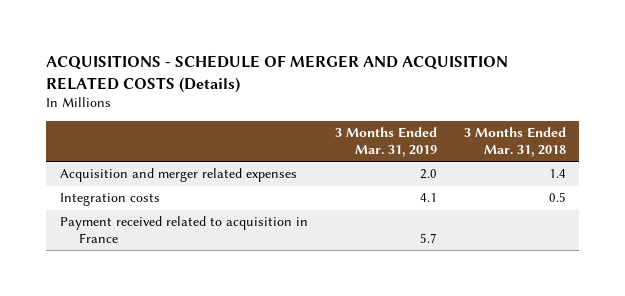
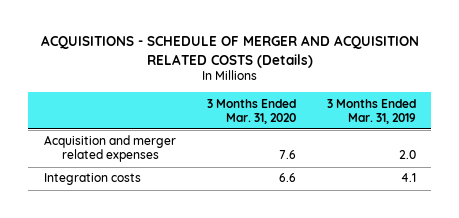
[463,127,566,158] 3 Months Ended Mar. 31, 2018 -> none
none -> [206,98,296,124] 3 Months Ended Mar. 31, 2020
[59,216,308,243] Payment received related to acquisition in France -> none

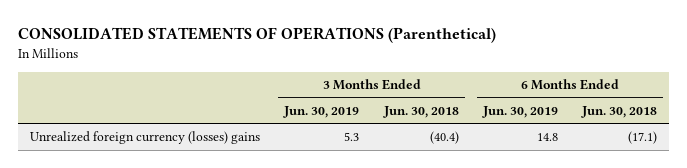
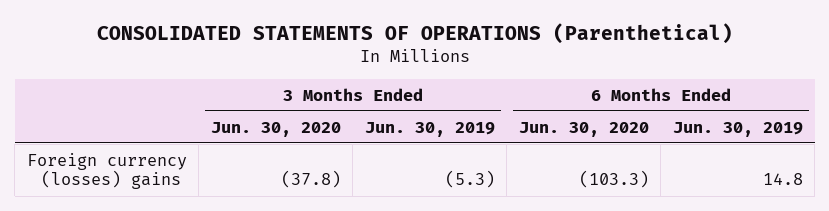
[382,105,459,118] Jun. 30, 2018 -> none
[580,105,657,118] Jun. 30, 2018 -> none
none -> [210,121,341,137] Jun. 30, 2020
none -> [518,121,649,137] Jun. 30, 2020
[30,131,261,145] Unrealized foreign currency (losses) gains -> [26,152,187,190] Foreign currency (losses) gains
[344,132,360,142] 5.3 -> [444,170,495,189] (5.3)

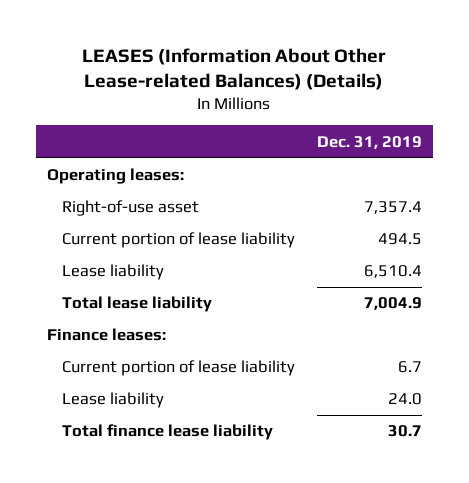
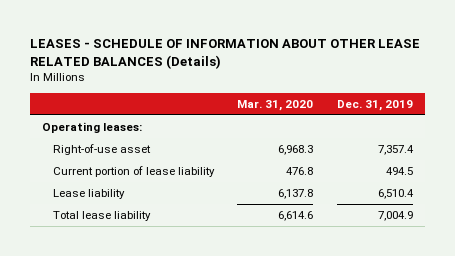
[82,47,387,90] LEASES (Information About Other Lease-related Balances) (Details) -> [30,39,421,69] LEASES - SCHEDULE OF INFORMATION ABOUT OTHER LEASE RELATED BALANCES (Details)
none -> [237,99,314,111] Mar. 31, 2020
[46,328,166,342] Finance leases: -> none
[62,360,296,377] Current portion of lease liability -> none
[62,392,165,409] Lease liability -> none
[62,424,274,441] Total finance lease liability -> none

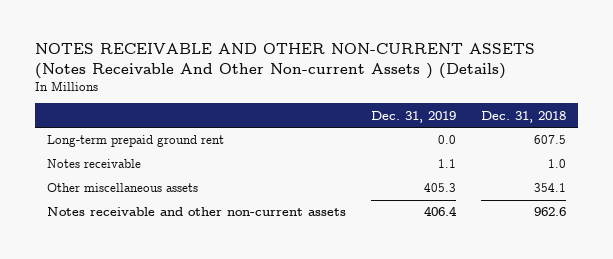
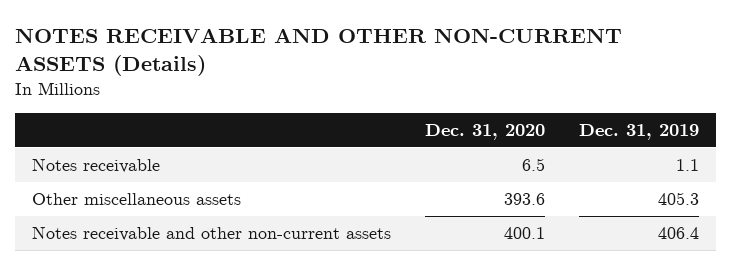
[34,43,535,79] NOTES RECEIVABLE AND OTHER NON-CURRENT ASSETS (Notes Receivable And Other Non-current Assets ) (Details) -> [15,27,623,76] NOTES RECEIVABLE AND OTHER NON-CURRENT ASSETS (Details)
[480,110,566,123] Dec. 31, 2018 -> none
none -> [425,123,546,140] Dec. 31, 2020
[47,135,225,148] Long-term prepaid ground rent -> none

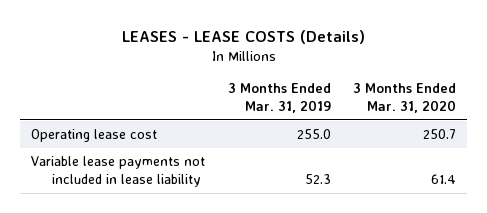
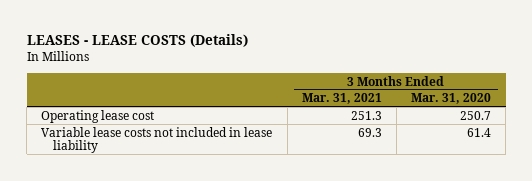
[227,82,331,113] 3 Months Ended Mar. 31, 2019 -> none
none -> [301,93,382,105] Mar. 31, 2021
[31,156,206,188] Variable lease payments not included in lease liability -> [41,126,273,154] Variable lease costs not included in lease liability

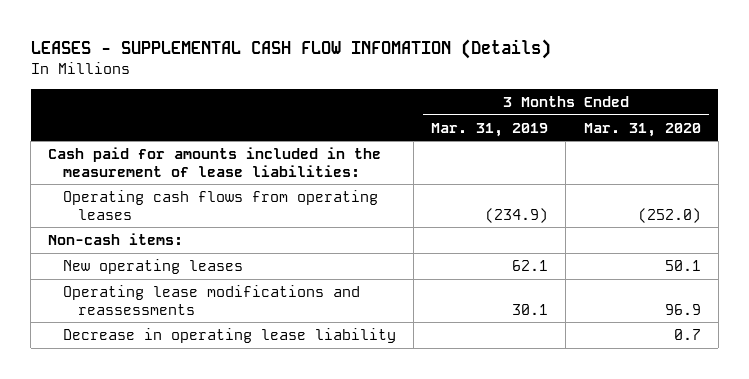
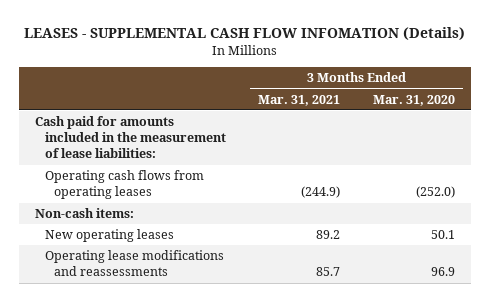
[431,122,549,137] Mar. 31, 2019 -> none
none -> [258,94,341,106] Mar. 31, 2021
[63,328,397,344] Decrease in operating lease liability -> none

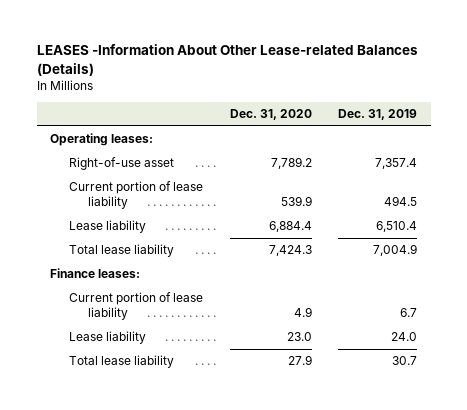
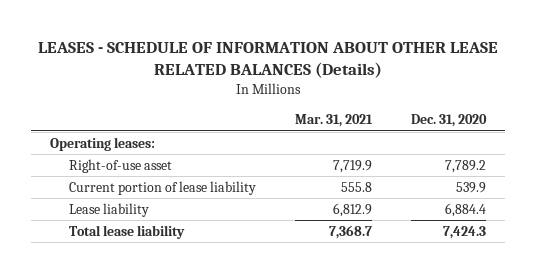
[36,44,418,76] LEASES -Information About Other Lease-related Balances (Details) -> [38,41,499,78] LEASES - SCHEDULE OF INFORMATION ABOUT OTHER LEASE RELATED BALANCES (Details)
[338,109,418,121] Dec. 31, 2019 -> none
none -> [294,114,373,128] Mar. 31, 2021
[50,268,141,279] Finance leases: -> none
[68,292,203,321] Current portion of lease liability -> none
[68,331,146,345] Lease liability -> none
[68,355,174,369] Total lease liability -> none

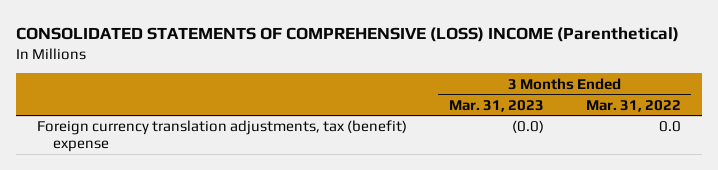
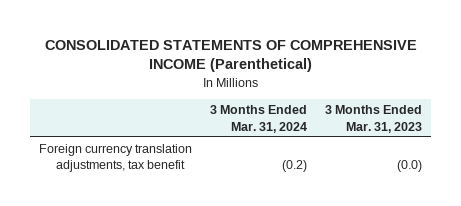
[15,26,679,42] CONSOLIDATED STATEMENTS OF COMPREHENSIVE (LOSS) INCOME (Parenthetical) -> [44,39,417,73] CONSOLIDATED STATEMENTS OF COMPREHENSIVE INCOME (Parenthetical)
[585,99,681,112] Mar. 31, 2022 -> none
none -> [210,105,308,133] 3 Months Ended Mar. 31, 2024
[36,120,407,153] Foreign currency translation adjustments, tax (benefit) expense -> [39,143,193,173] Foreign currency translation adjustments, tax benefit

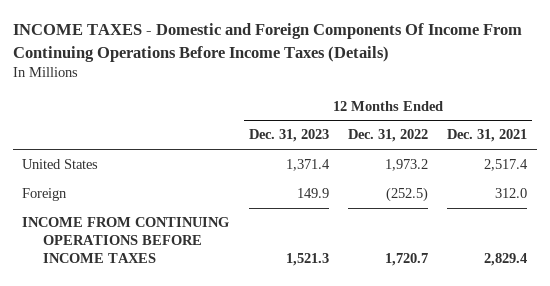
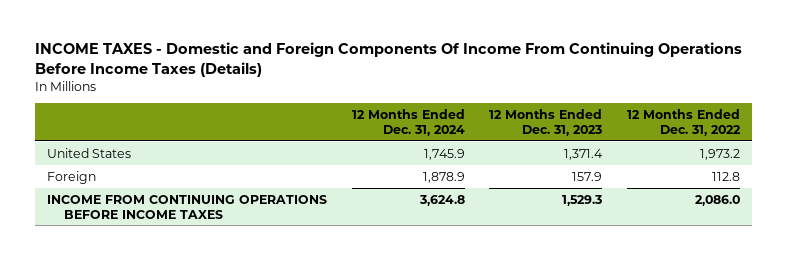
[447,129,528,143] Dec. 31, 2021 -> none
none -> [351,108,465,136] 12 Months Ended Dec. 31, 2024
[296,188,329,199] 149.9 -> [572,171,603,181] 157.9
[386,187,429,203] (252.5) -> [711,171,740,181] 112.8
[285,253,329,267] 1,521.3 -> [562,194,603,206] 1,529.3
[385,253,429,267] 1,720.7 -> [694,194,740,206] 2,086.0

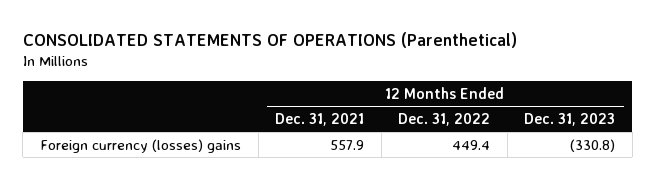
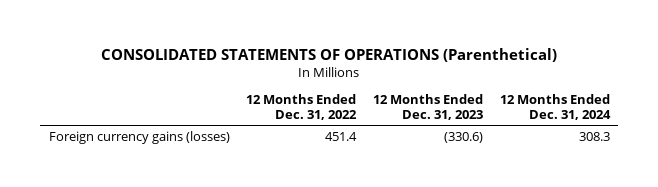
[275,112,365,126] Dec. 31, 2021 -> none
none -> [499,93,611,121] 12 Months Ended Dec. 31, 2024
[39,138,241,153] Foreign currency (losses) gains -> [48,130,230,144] Foreign currency gains (losses)
[452,139,491,150] 449.4 -> [325,131,358,141] 451.4
[570,138,616,152] (330.8) -> [444,131,484,143] (330.6)

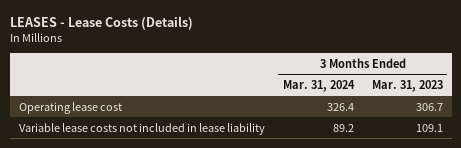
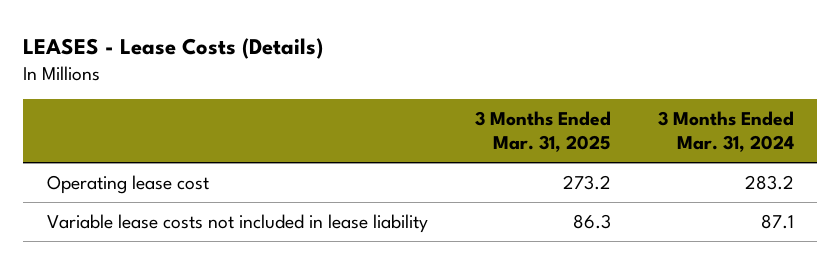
[371,79,443,92] Mar. 31, 2023 -> none
none -> [474,111,611,153] 3 Months Ended Mar. 31, 2025
[326,102,354,111] 326.4 -> [744,174,794,190] 283.2
[332,123,354,132] 89.2 -> [760,213,794,229] 87.1

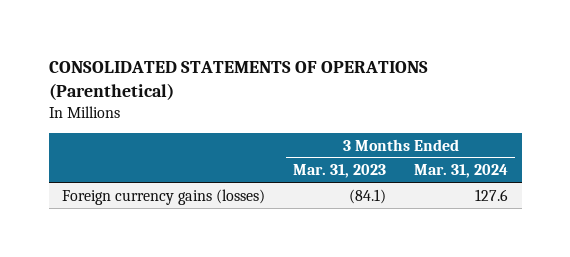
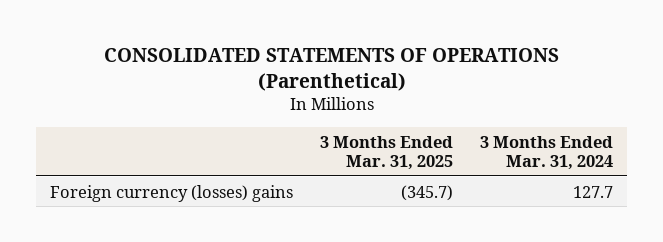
[293,164,387,179] Mar. 31, 2023 -> none
none -> [320,135,454,171] 3 Months Ended Mar. 31, 2025
[62,188,266,205] Foreign currency gains (losses) -> [49,184,293,202] Foreign currency (losses) gains
[475,188,509,201] 127.6 -> [573,185,614,198] 127.7

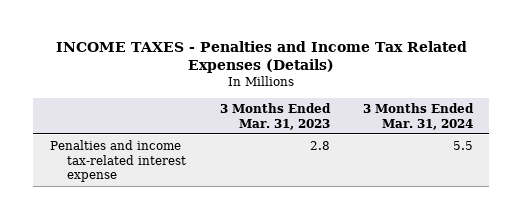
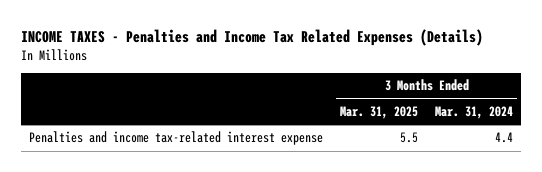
[219,102,331,130] 3 Months Ended Mar. 31, 2023 -> none
none -> [340,106,419,120] Mar. 31, 2025
[452,140,473,150] 5.5 -> [494,132,513,144] 4.4

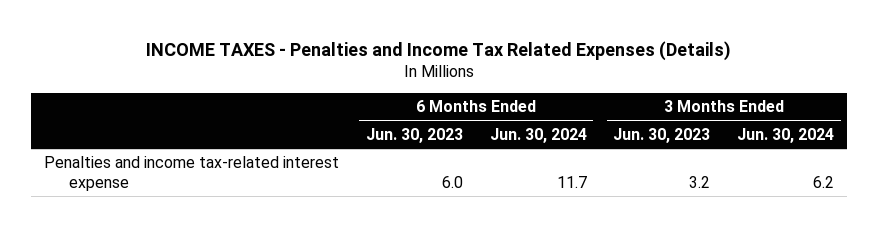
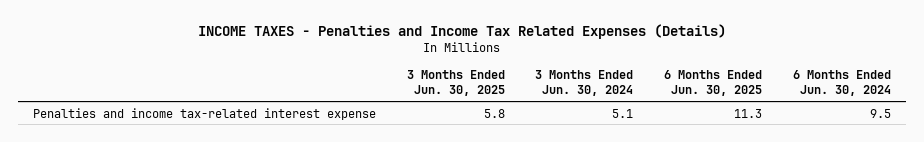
[366,128,464,144] Jun. 30, 2023 -> none
[613,128,711,144] Jun. 30, 2023 -> none
none -> [406,70,505,97] 3 Months Ended Jun. 30, 2025
none -> [664,70,763,97] 6 Months Ended Jun. 30, 2025
[556,175,587,188] 11.7 -> [869,108,891,118] 9.5
[813,175,835,188] 6.2 -> [612,108,634,118] 5.1

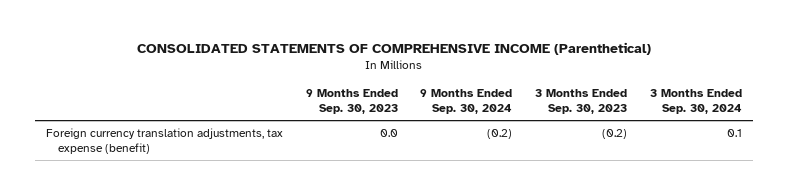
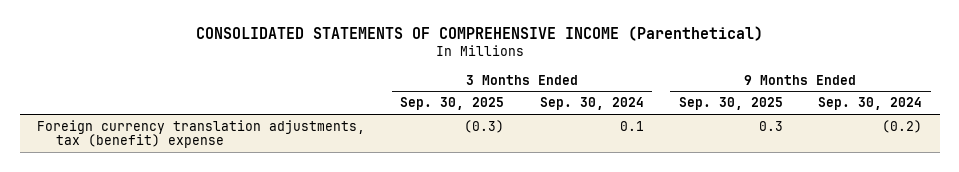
[305,89,398,115] 9 Months Ended Sep. 30, 2023 -> none
[535,89,628,115] 3 Months Ended Sep. 30, 2023 -> none
none -> [400,97,505,111] Sep. 30, 2025
none -> [678,97,783,111] Sep. 30, 2025
[46,127,284,155] Foreign currency translation adjustments, tax expense (benefit) -> [37,119,366,149] Foreign currency translation adjustments, tax (benefit) expense

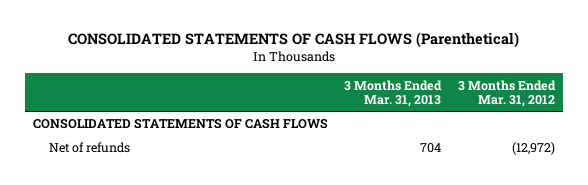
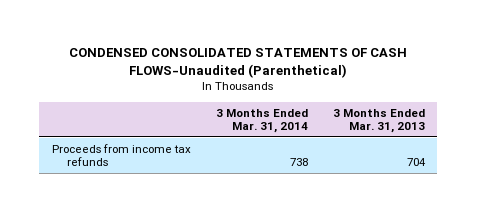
[67,32,519,49] CONSOLIDATED STATEMENTS OF CASH FLOWS (Parenthetical) -> [69,48,408,78] CONDENSED CONSOLIDATED STATEMENTS OF CASH FLOWS-Unaudited (Parenthetical)
[457,79,556,108] 3 Months Ended Mar. 31, 2012 -> none
none -> [215,108,308,133] 3 Months Ended Mar. 31, 2014
[33,118,329,130] CONSOLIDATED STATEMENTS OF CASH FLOWS -> none
[49,142,131,154] Net of refunds -> [51,143,191,167] Proceeds from income tax refunds

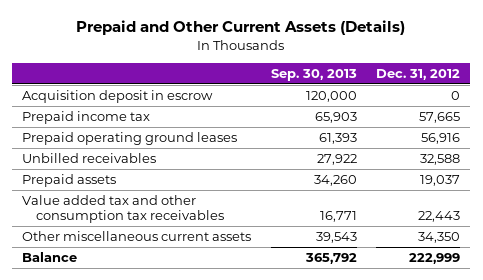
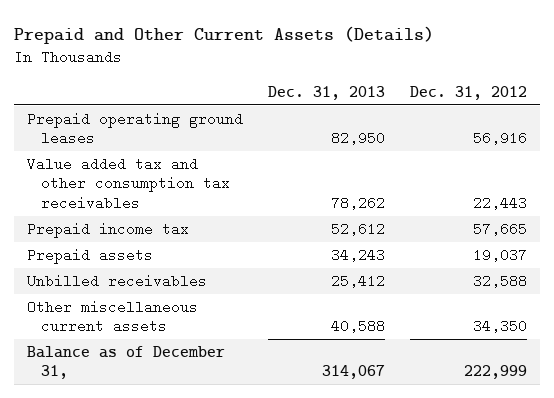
[270,68,357,81] Sep. 30, 2013 -> none
none -> [267,85,385,100] Dec. 31, 2013
[22,90,214,104] Acquisition deposit in escrow -> none
[22,111,151,125] Prepaid income tax -> [26,221,189,238] Prepaid income tax
[22,174,117,188] Prepaid assets -> [26,247,153,264] Prepaid assets
[22,153,157,164] Unbilled receivables -> [26,273,207,288] Unbilled receivables
[22,252,78,263] Balance -> [26,345,225,380] Balance as of December 31,

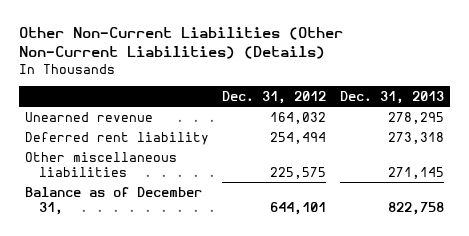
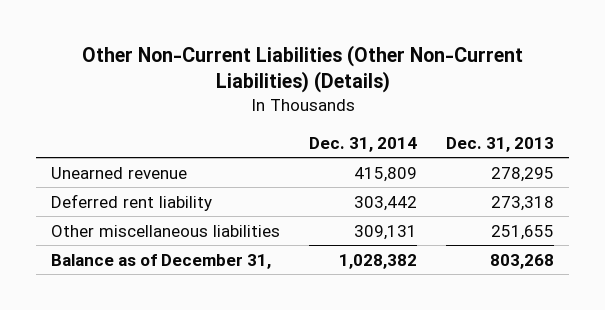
[222,90,327,104] Dec. 31, 2012 -> none
none -> [309,136,418,152] Dec. 31, 2014
[387,166,444,179] 271,145 -> [491,224,555,240] 251,655
[387,201,444,215] 822,758 -> [490,253,555,269] 803,268

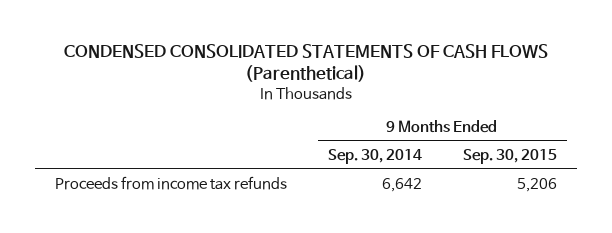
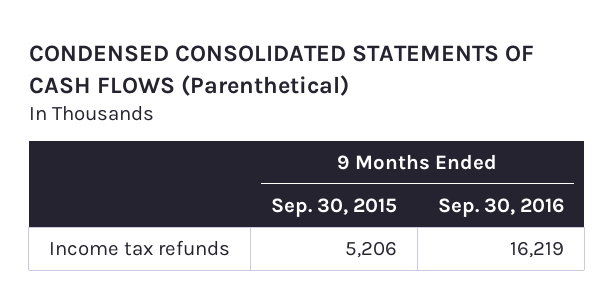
[327,148,422,164] Sep. 30, 2014 -> none
none -> [437,197,564,217] Sep. 30, 2016
[55,176,288,191] Proceeds from income tax refunds -> [49,239,231,256] Income tax refunds

